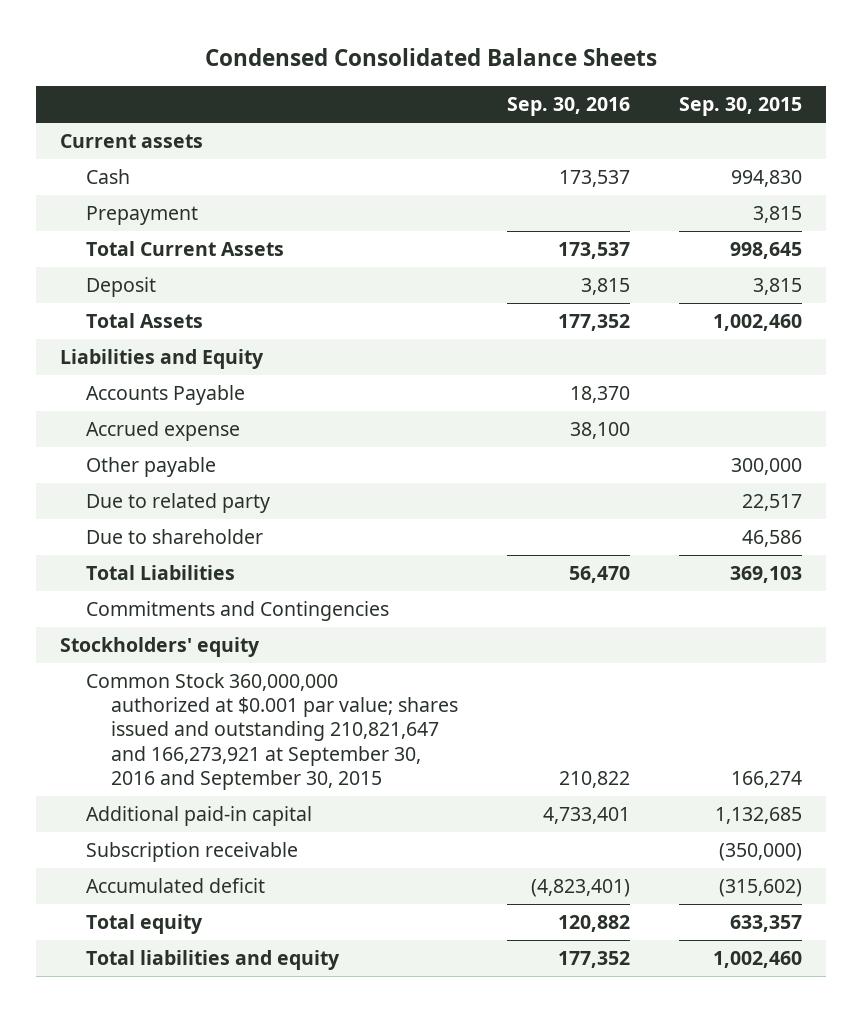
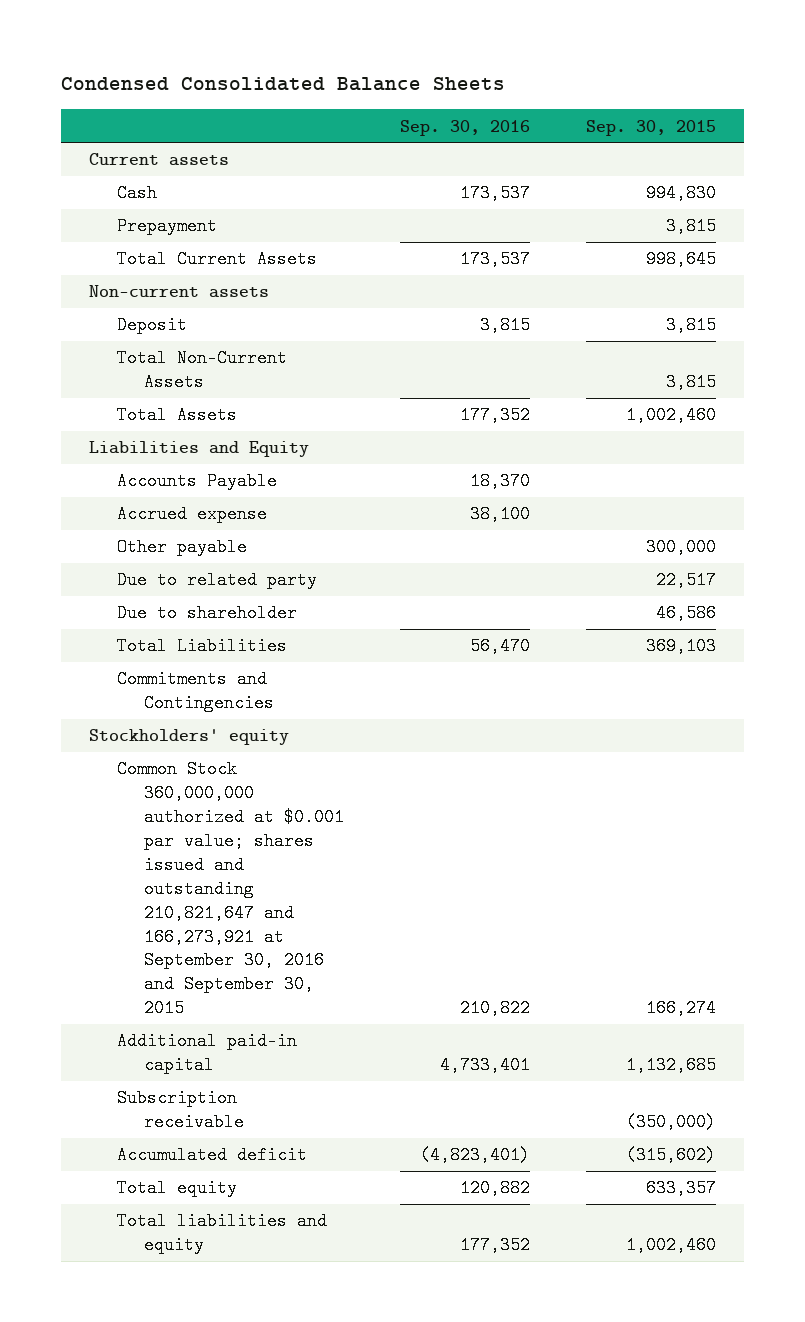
none -> [88,285,269,299] Non-current assets
none -> [116,349,287,392] Total Non-Current Assets

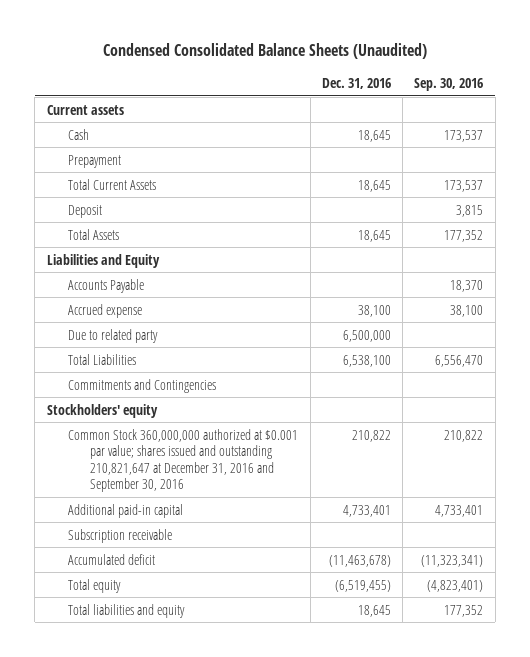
[60,77,505,92] Condensed Consolidated Balance Sheets -> [103,43,428,60] Condensed Consolidated Balance Sheets (Unaudited)
[586,119,717,136] Sep. 30, 2015 -> none
none -> [321,77,391,89] Dec. 31, 2016
[88,285,269,299] Non-current assets -> none
[116,349,287,392] Total Non-Current Assets -> none
[116,538,247,557] Other payable -> none
[116,604,297,623] Due to shareholder -> none
[470,637,531,656] 56,470 -> [435,354,484,367] 6,556,470
[116,760,345,1018] Common Stock 360,000,000 authorized at $0.001 par value; shares issued and outstanding 210,821,647 and 166,273,921 at September 30, 2016 and September 30, 2015 -> [68,428,299,493] Common Stock 360,000,000 authorized at $0.001 par value; shares issued and outstanding 210,821,647 at December 31, 2016 and September 30, 2016
[420,1146,531,1165] (4,823,401) -> [421,554,484,567] (11,323,341)
[460,1179,531,1198] 120,882 -> [427,579,484,592] (4,823,401)

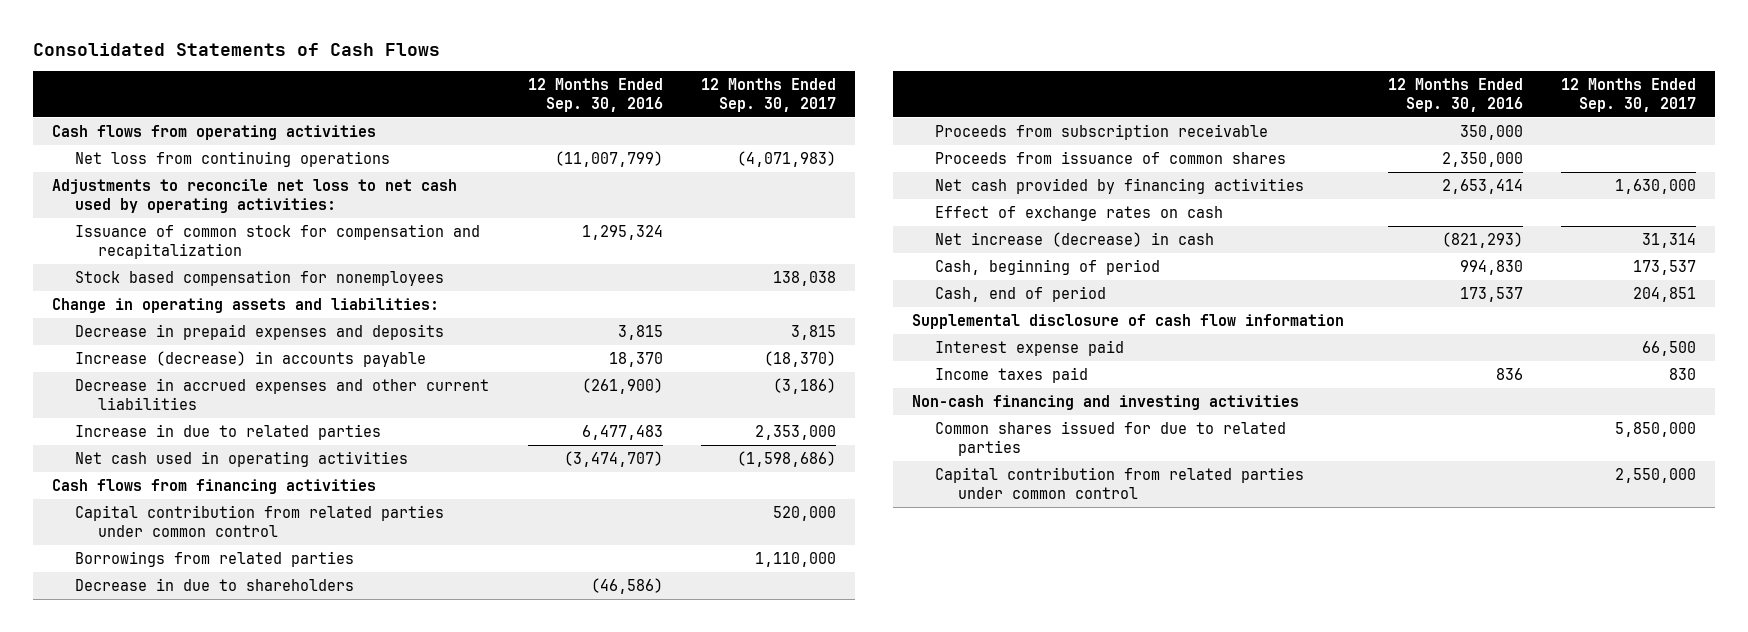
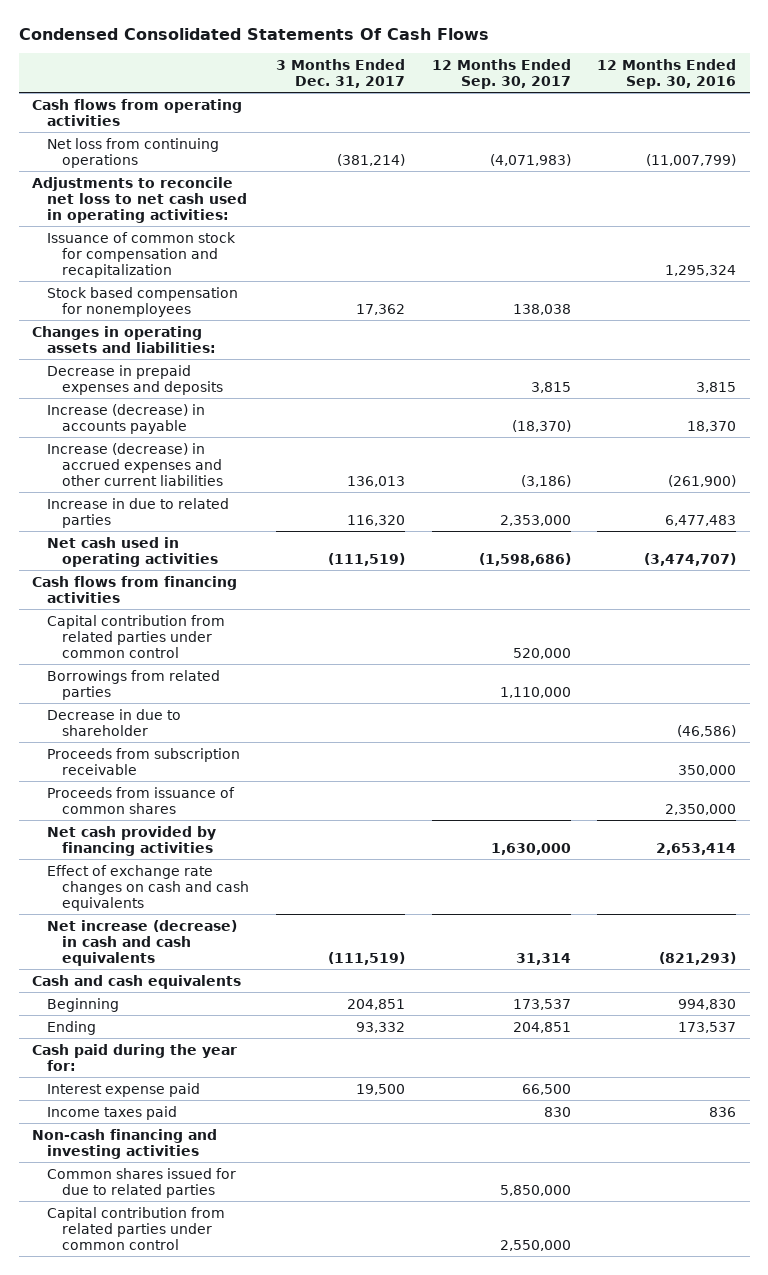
[33,43,441,57] Consolidated Statements of Cash Flows -> [18,27,489,40] Condensed Consolidated Statements Of Cash Flows
none -> [275,58,405,88] 3 Months Ended Dec. 31, 2017
[52,178,458,213] Adjustments to reconcile net loss to net cash used by operating activities: -> [31,176,247,223] Adjustments to reconcile net loss to net cash used in operating activities:
[52,297,440,313] Change in operating assets and liabilities: -> [31,325,216,353] Changes in operating assets and liabilities:
[75,377,490,410] Decrease in accrued expenses and other current liabilities -> [46,442,223,486] Increase (decrease) in accrued expenses and other current liabilities
[75,577,355,591] Decrease in due to shareholders -> [46,708,181,736] Decrease in due to shareholder
[912,313,1345,329] Supplemental disclosure of cash flow information -> none
[935,205,1224,221] Effect of exchange rates on cash -> [46,864,249,911] Effect of exchange rate changes on cash and cash equivalents
[935,231,1215,247] Net increase (decrease) in cash -> [46,919,237,966] Net increase (decrease) in cash and cash equivalents
none -> [31,974,241,989] Cash and cash equivalents
[935,258,1161,275] Cash, beginning of period -> [46,997,119,1012] Beginning
[935,285,1107,302] Cash, end of period -> [46,1020,96,1035] Ending
none -> [31,1043,237,1071] Cash paid during the year for:

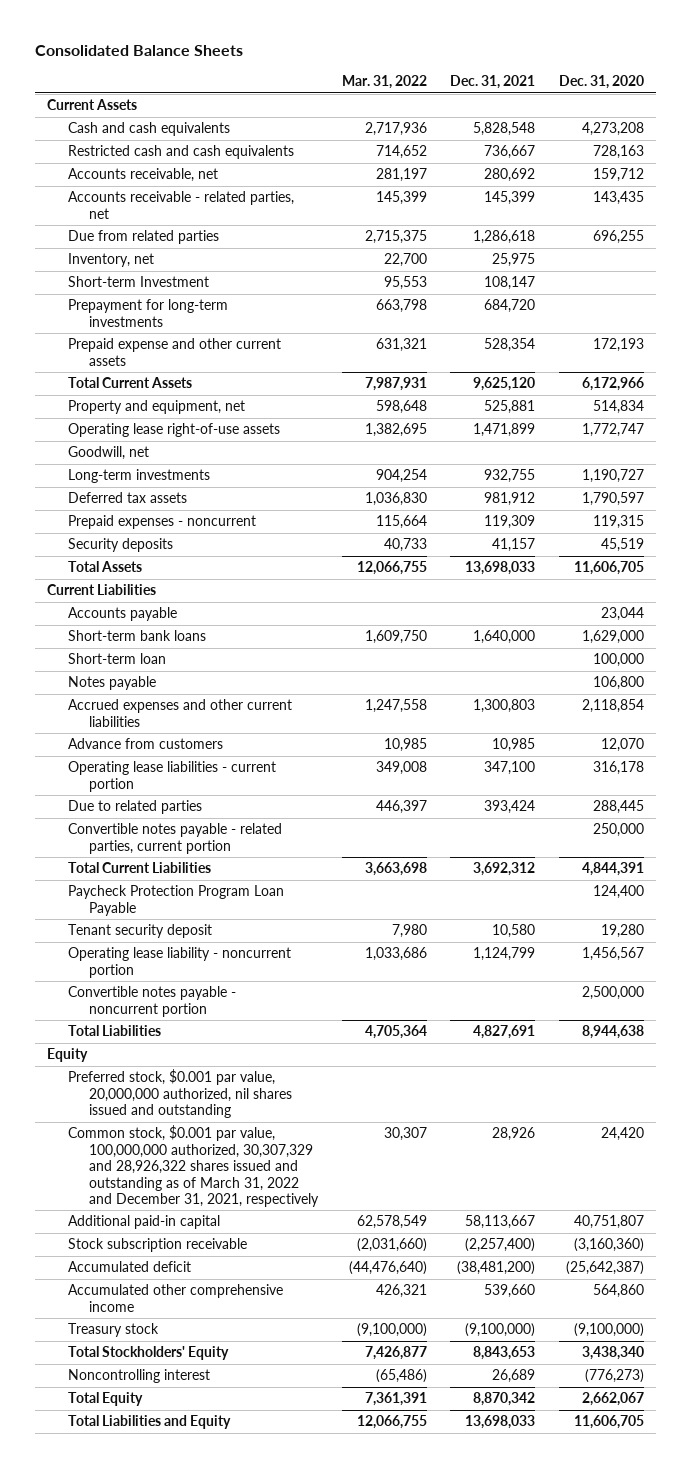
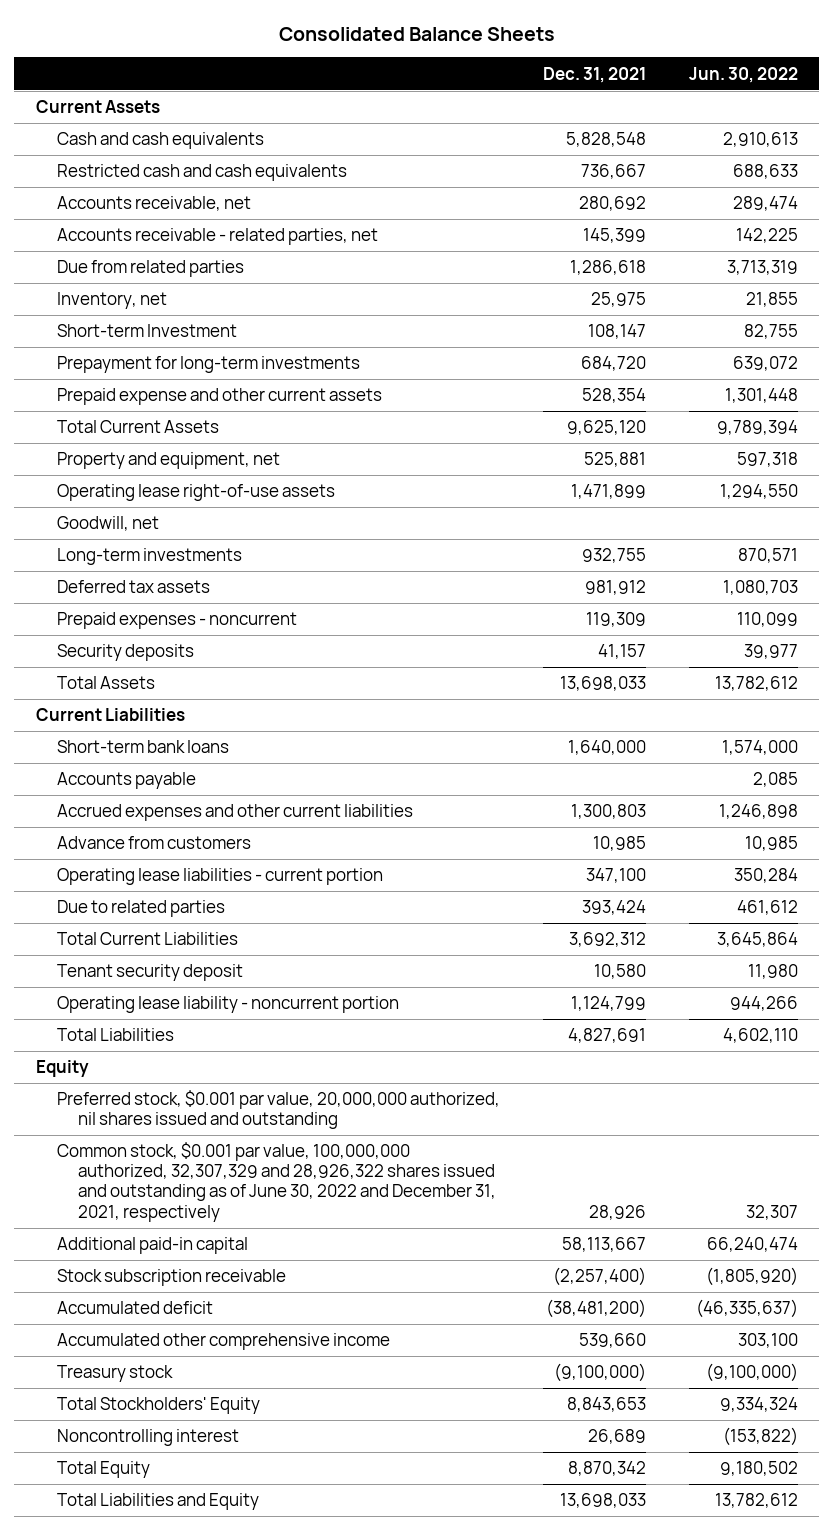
[341,75,427,90] Mar. 31, 2022 -> none
[559,75,645,90] Dec. 31, 2020 -> none
none -> [688,66,798,83] Jun. 30, 2022
[68,653,167,665] Short-term loan -> none
[68,676,157,691] Notes payable -> none
[68,607,178,622] Accounts payable -> [56,772,196,790] Accounts payable
[68,823,283,854] Convertible notes payable - related parties, current portion -> none
[68,885,285,916] Paycheck Protection Program Loan Payable -> none
[68,986,237,1017] Convertible notes payable - noncurrent portion -> none
[68,1125,319,1207] Common stock, $0.001 par value, 100,000,000 authorized, 30,307,329 and 28,926,322 shares issued and outstanding as of March 31, 2022 and December 31, 2021, respectively -> [56,1142,496,1222] Common stock, $0.001 par value, 100,000,000 authorized, 32,307,329 and 28,926,322 shares issued and outstanding as of June 30, 2022 and December 31, 2021, respectively

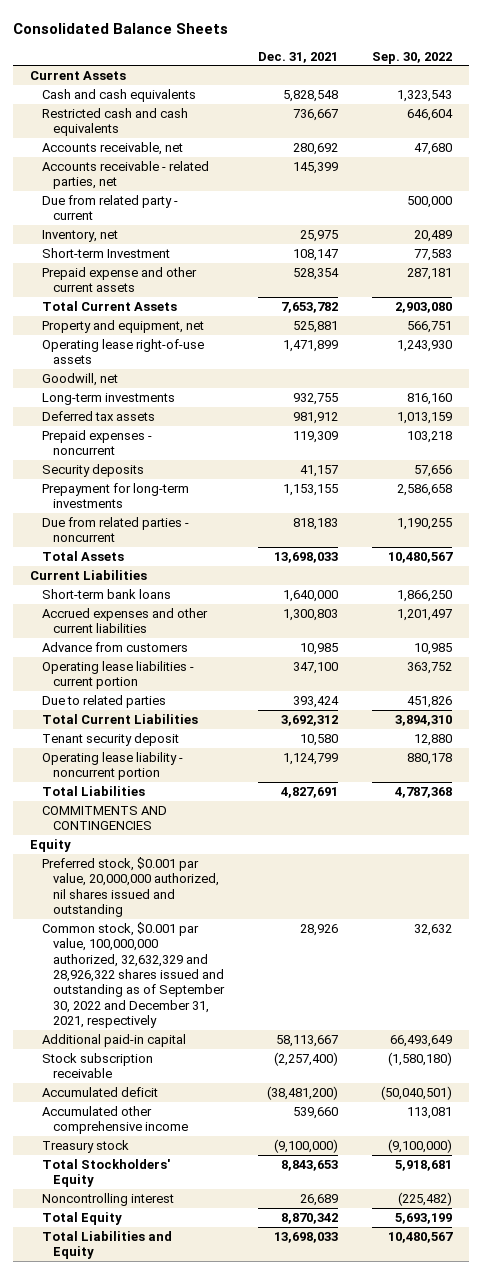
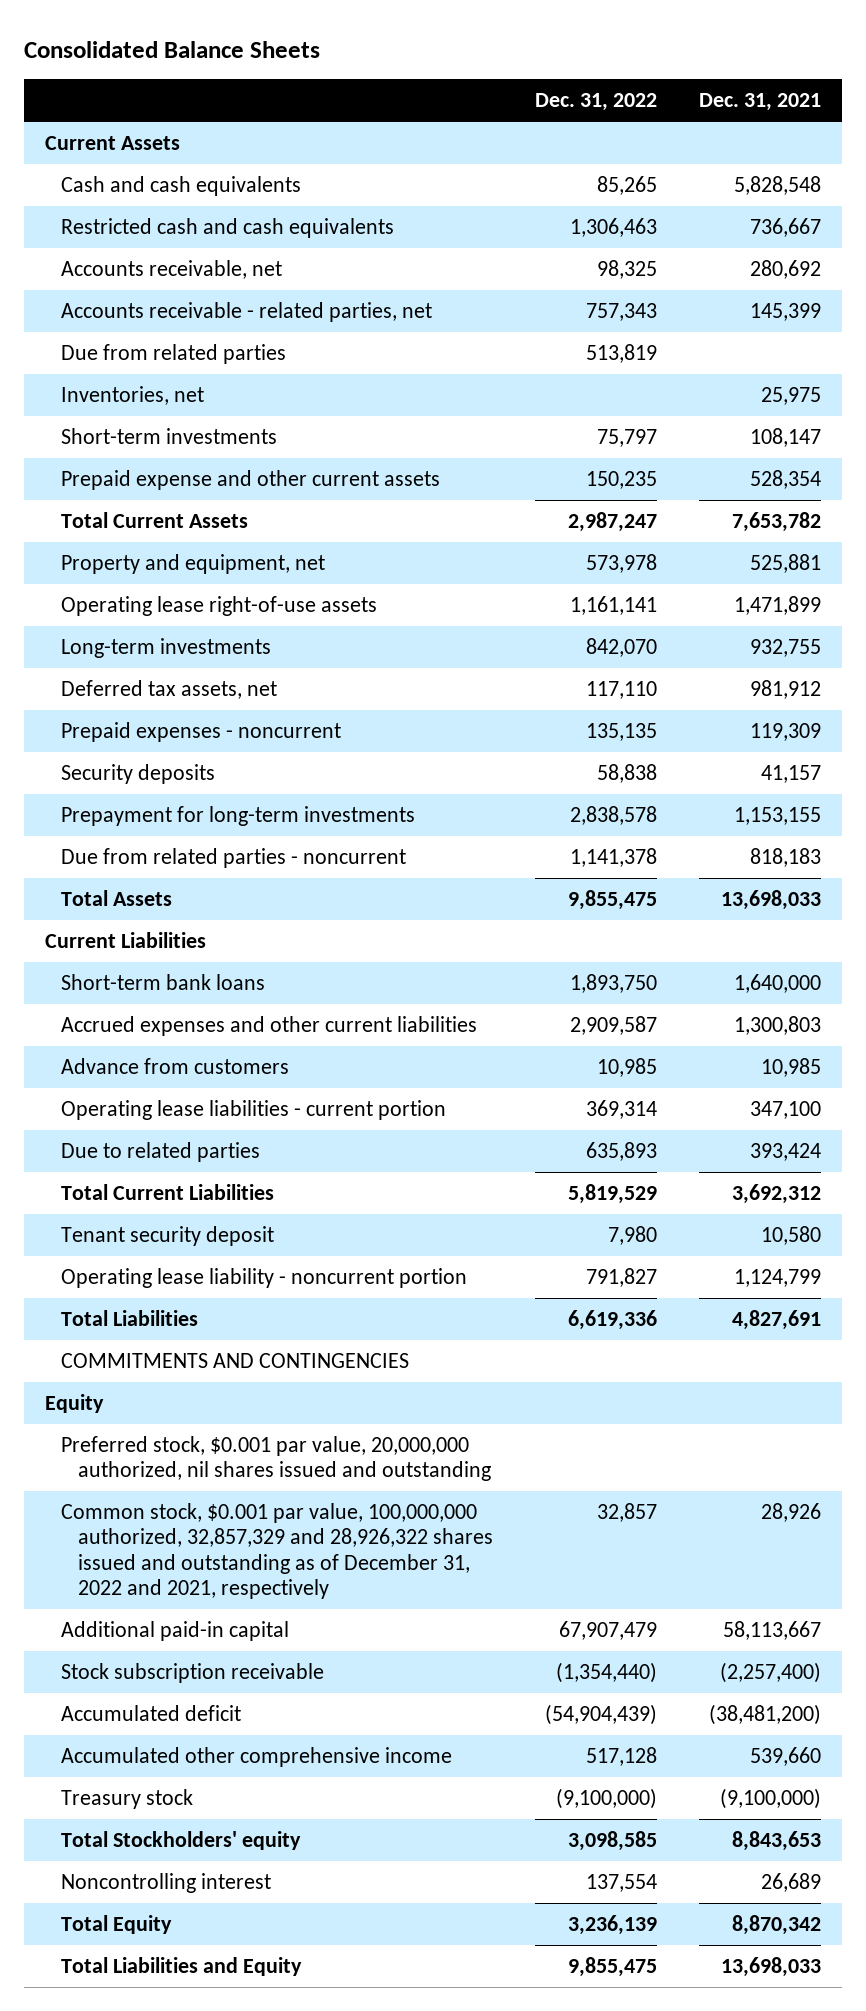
[371,51,452,64] Sep. 30, 2022 -> none
none -> [534,93,657,112] Dec. 31, 2022
[41,194,178,221] Due from related party - current -> [61,344,287,365] Due from related parties
[41,229,118,242] Inventory, net -> [61,386,205,406] Inventories, net
[41,247,170,258] Short-term Investment -> [61,428,278,445] Short-term investments
[41,372,118,386] Goodwill, net -> none
[41,410,155,421] Deferred tax assets -> [61,680,278,700] Deferred tax assets, net
[41,921,226,1029] Common stock, $0.001 par value, 100,000,000 authorized, 32,632,329 and 28,926,322 shares issued and outstanding as of September 30, 2022 and December 31, 2021, respectively -> [61,1503,493,1600] Common stock, $0.001 par value, 100,000,000 authorized, 32,857,329 and 28,926,322 shares issued and outstanding as of December 31, 2022 and 2021, respectively
[41,1158,170,1188] Total Stockholders' Equity -> [61,1831,302,1851] Total Stockholders' equity

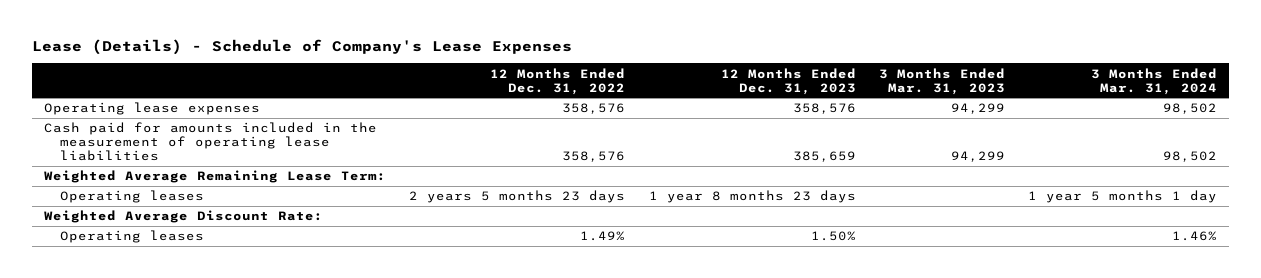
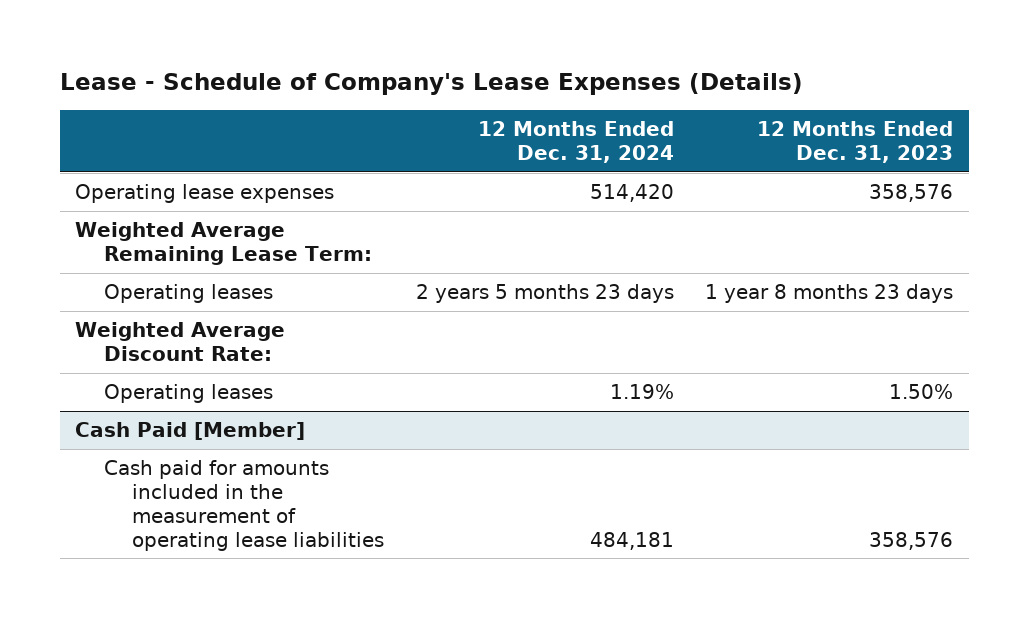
[32,39,573,56] Lease (Details) - Schedule of Company's Lease Expenses -> [59,73,803,96] Lease - Schedule of Company's Lease Expenses (Details)
[490,67,626,95] 12 Months Ended Dec. 31, 2022 -> none
[879,67,1006,95] 3 Months Ended Mar. 31, 2023 -> none
[1091,67,1218,95] 3 Months Ended Mar. 31, 2024 -> none
none -> [477,121,674,163] 12 Months Ended Dec. 31, 2024
[43,122,377,162] Cash paid for amounts included in the measurement of operating lease liabilities -> none
none -> [75,422,306,441] Cash Paid [Member]
none -> [103,460,385,551] Cash paid for amounts included in the measurement of operating lease liabilities

